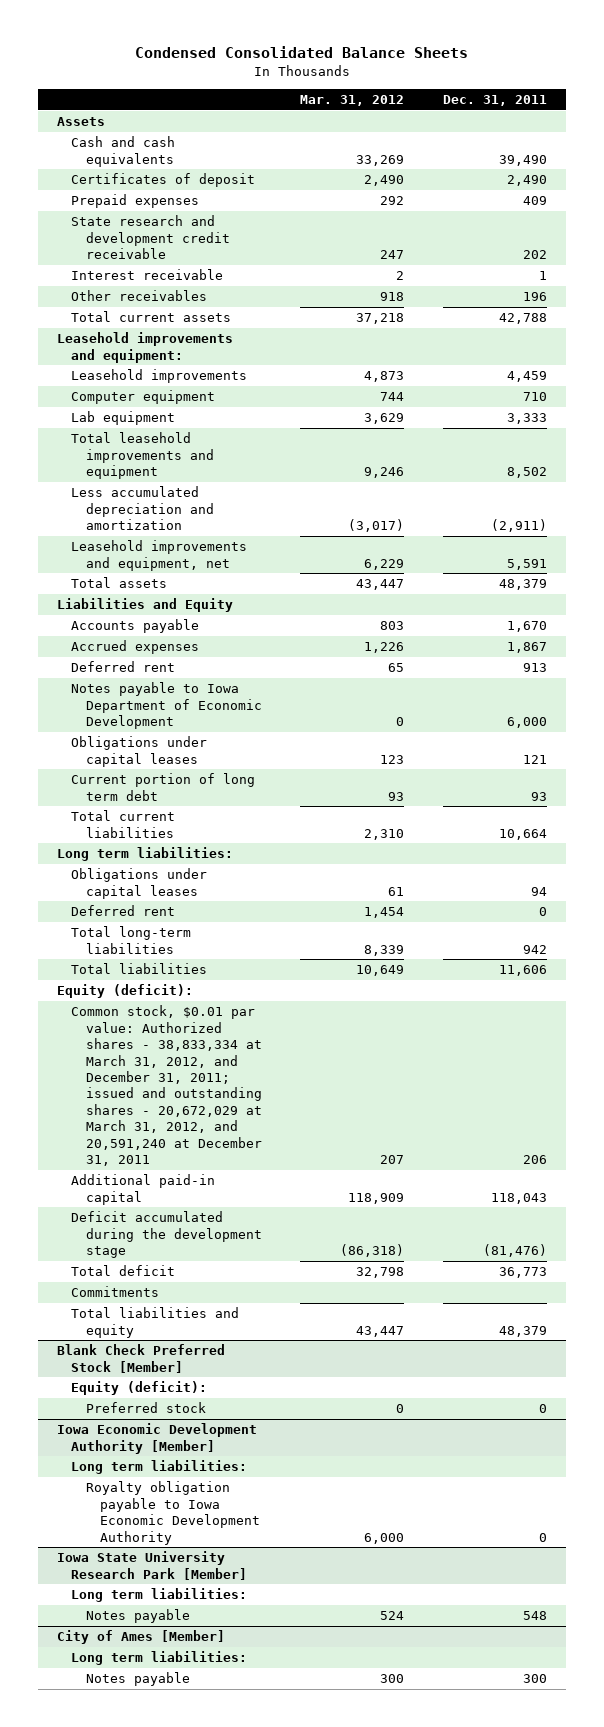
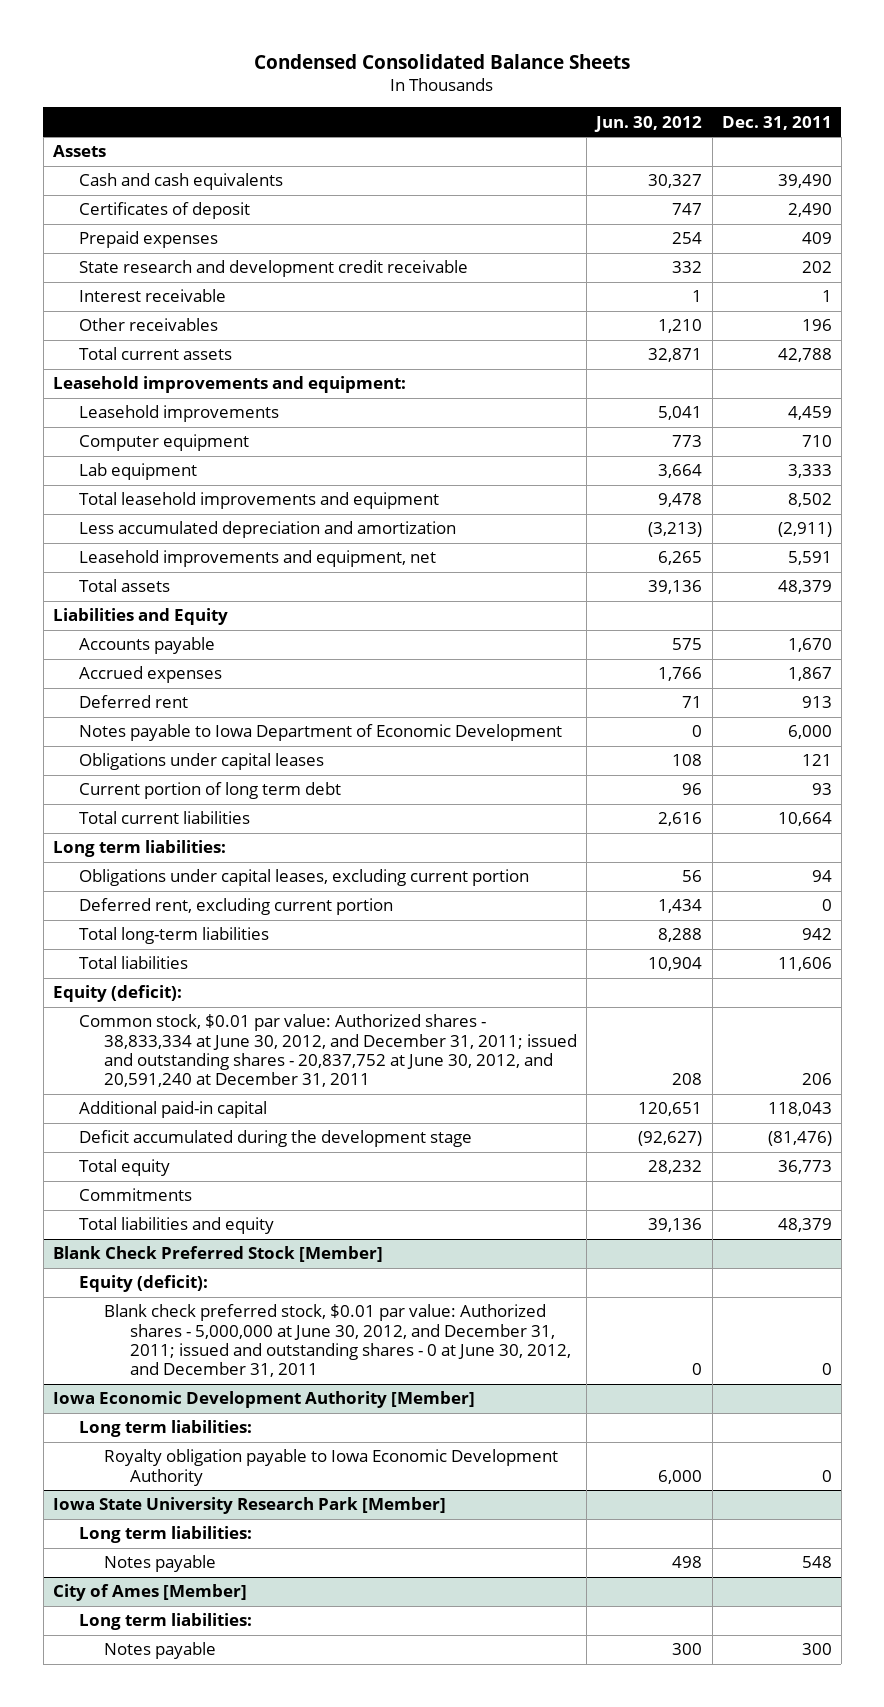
[300,95,405,107] Mar. 31, 2012 -> none
none -> [594,115,703,132] Jun. 30, 2012
[71,868,208,899] Obligations under capital leases -> [78,869,529,887] Obligations under capital leases, excluding current portion
[71,905,176,917] Deferred rent -> [78,898,393,916] Deferred rent, excluding current portion
[71,1005,262,1167] Common stock, $0.01 par value: Authorized shares - 38,833,334 at March 31, 2012, and December 31, 2011; issued and outstanding shares - 20,672,029 at March 31, 2012, and 20,591,240 at December 31, 2011 -> [78,1014,578,1087] Common stock, $0.01 par value: Authorized shares - 38,833,334 at June 30, 2012, and December 31, 2011; issued and outstanding shares - 20,837,752 at June 30, 2012, and 20,591,240 at December 31, 2011
[71,1265,176,1277] Total deficit -> [78,1159,170,1177] Total equity
[85,1402,206,1414] Preferred stock -> [104,1304,572,1377] Blank check preferred stock, $0.01 par value: Authorized shares - 5,000,000 at June 30, 2012, and December 31, 2011; issued and outstanding shares - 0 at June 30, 2012, and December 31, 2011

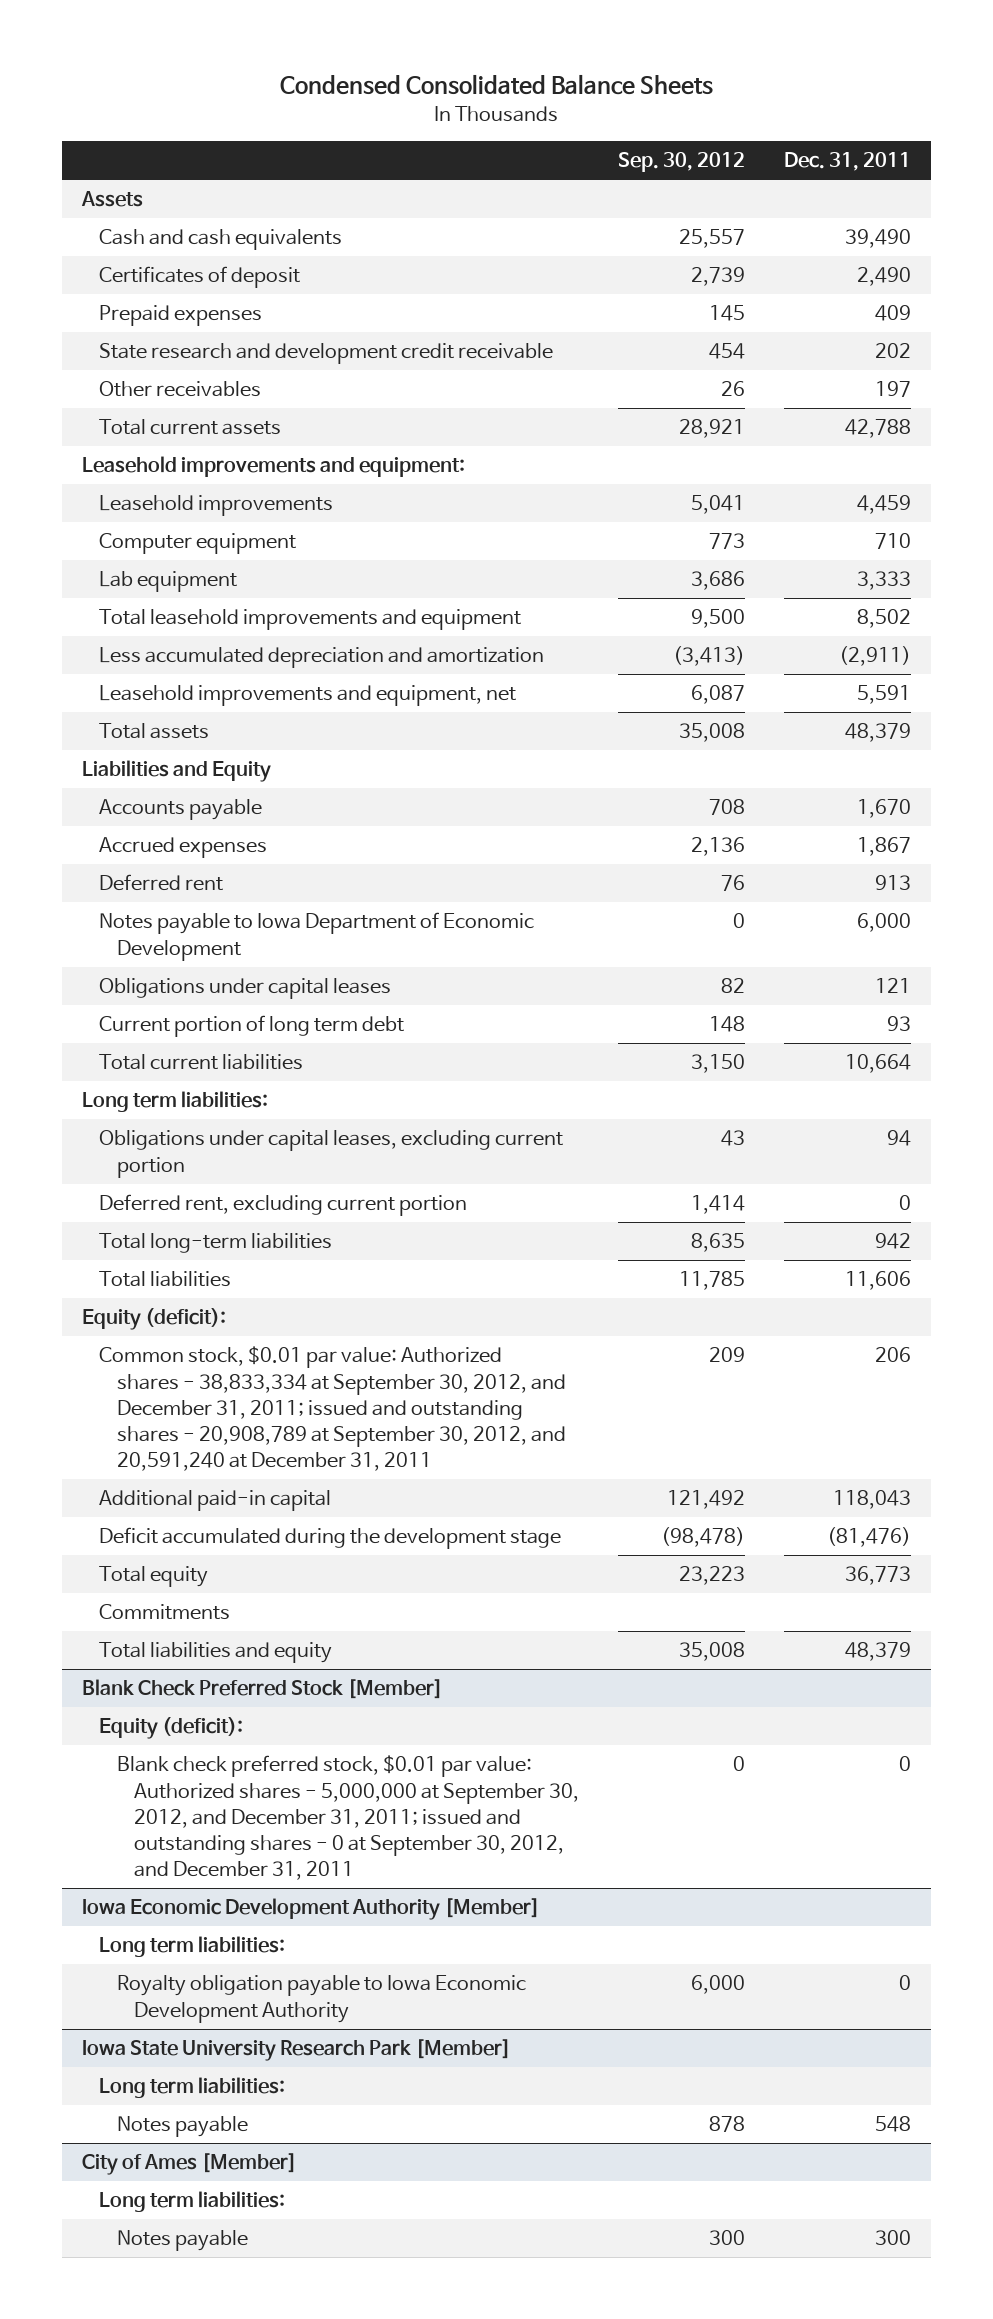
[594,115,703,132] Jun. 30, 2012 -> none
none -> [618,152,746,173] Sep. 30, 2012
[78,289,226,303] Interest receivable -> none
[801,319,832,332] 196 -> [875,381,912,398] 197
[78,1014,578,1087] Common stock, $0.01 par value: Authorized shares - 38,833,334 at June 30, 2012, and December 31, 2011; issued and outstanding shares - 20,837,752 at June 30, 2012, and 20,591,240 at December 31, 2011 -> [99,1346,566,1471] Common stock, $0.01 par value: Authorized shares - 38,833,334 at September 30, 2012, and December 31, 2011; issued and outstanding shares - 20,908,789 at September 30, 2012, and 20,591,240 at December 31, 2011
[104,1304,572,1377] Blank check preferred stock, $0.01 par value: Authorized shares - 5,000,000 at June 30, 2012, and December 31, 2011; issued and outstanding shares - 0 at June 30, 2012, and December 31, 2011 -> [116,1755,579,1880] Blank check preferred stock, $0.01 par value: Authorized shares - 5,000,000 at September 30, 2012, and December 31, 2011; issued and outstanding shares - 0 at September 30, 2012, and December 31, 2011

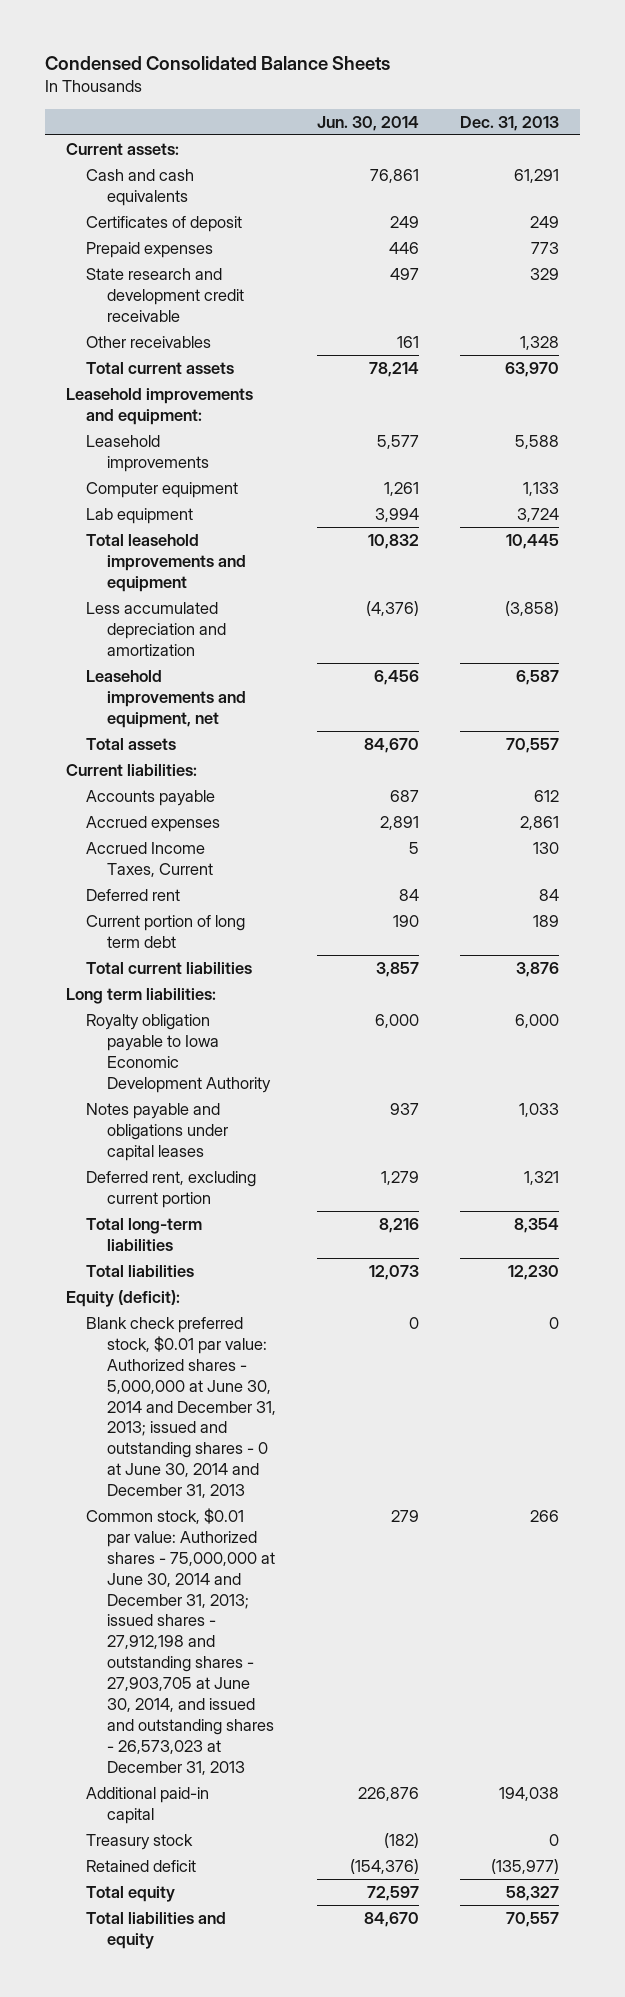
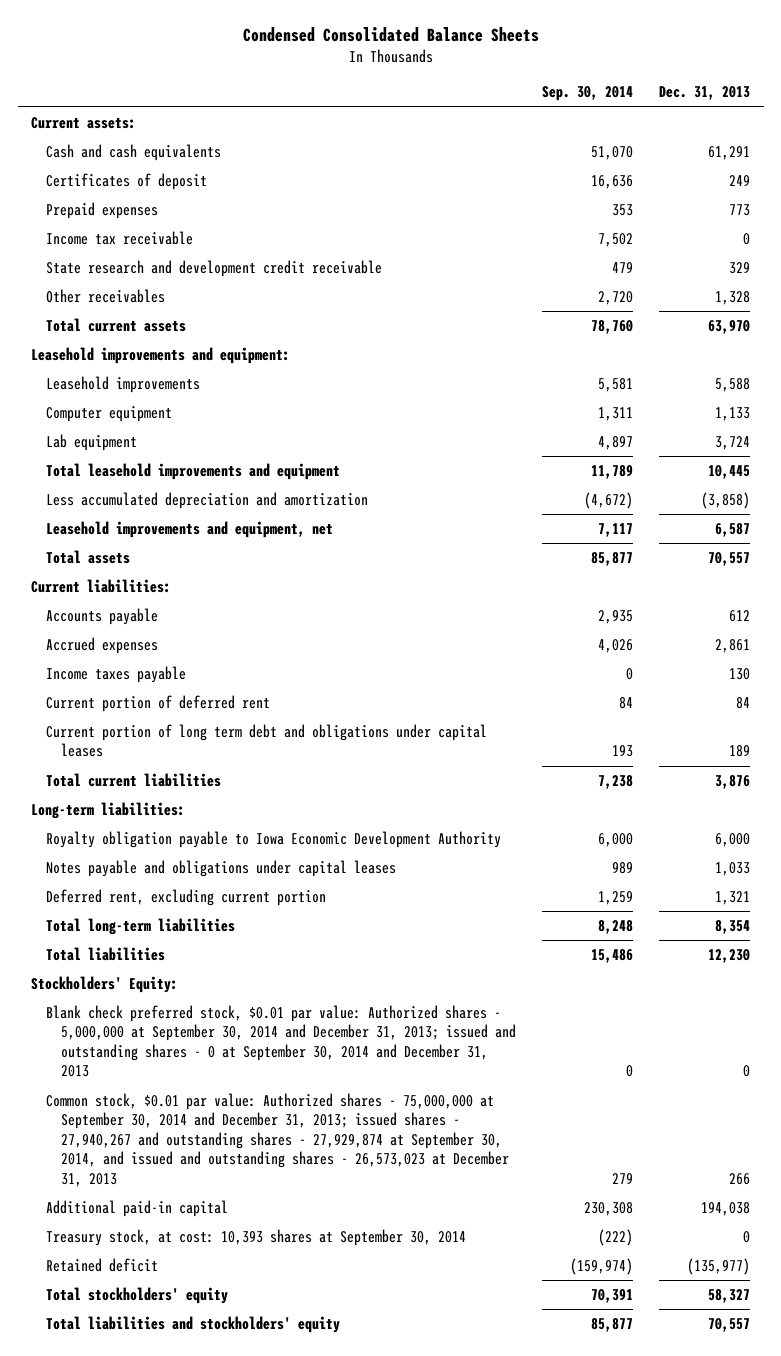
[317,115,420,131] Jun. 30, 2014 -> none
none -> [542,86,634,102] Sep. 30, 2014
none -> [45,231,193,246] Income tax receivable
[86,842,213,877] Accrued Income Taxes, Current -> [45,666,186,684] Income taxes payable
[86,889,181,902] Deferred rent -> [45,695,270,713] Current portion of deferred rent
[86,915,246,948] Current portion of long term debt -> [45,724,487,758] Current portion of long term debt and obligations under capital leases
[65,988,216,1005] Long term liabilities: -> [30,802,185,820] Long-term liabilities:
[65,1290,180,1308] Equity (deficit): -> [30,976,178,994] Stockholders' Equity:
[86,1317,276,1499] Blank check preferred stock, $0.01 par value: Authorized shares - 5,000,000 at June 30, 2014 and December 31, 2013; issued and outstanding shares - 0 at June 30, 2014 and December 31, 2013 -> [45,1005,516,1078] Blank check preferred stock, $0.01 par value: Authorized shares - 5,000,000 at September 30, 2014 and December 31, 2013; issued and outstanding shares - 0 at September 30, 2014 and December 31, 2013
[86,1508,275,1775] Common stock, $0.01 par value: Authorized shares - 75,000,000 at June 30, 2014 and December 31, 2013; issued shares - 27,912,198 and outstanding shares - 27,903,705 at June 30, 2014, and issued and outstanding shares - 26,573,023 at December 31, 2013 -> [45,1093,509,1187] Common stock, $0.01 par value: Authorized shares - 75,000,000 at September 30, 2014 and December 31, 2013; issued shares - 27,940,267 and outstanding shares - 27,929,874 at September 30, 2014, and issued and outstanding shares - 26,573,023 at December 31, 2013
[86,1834,194,1851] Treasury stock -> [45,1229,466,1247] Treasury stock, at cost: 10,393 shares at September 30, 2014
[86,1886,176,1903] Total equity -> [45,1287,228,1305] Total stockholders' equity
[86,1912,227,1949] Total liabilities and equity -> [45,1316,340,1334] Total liabilities and stockholders' equity

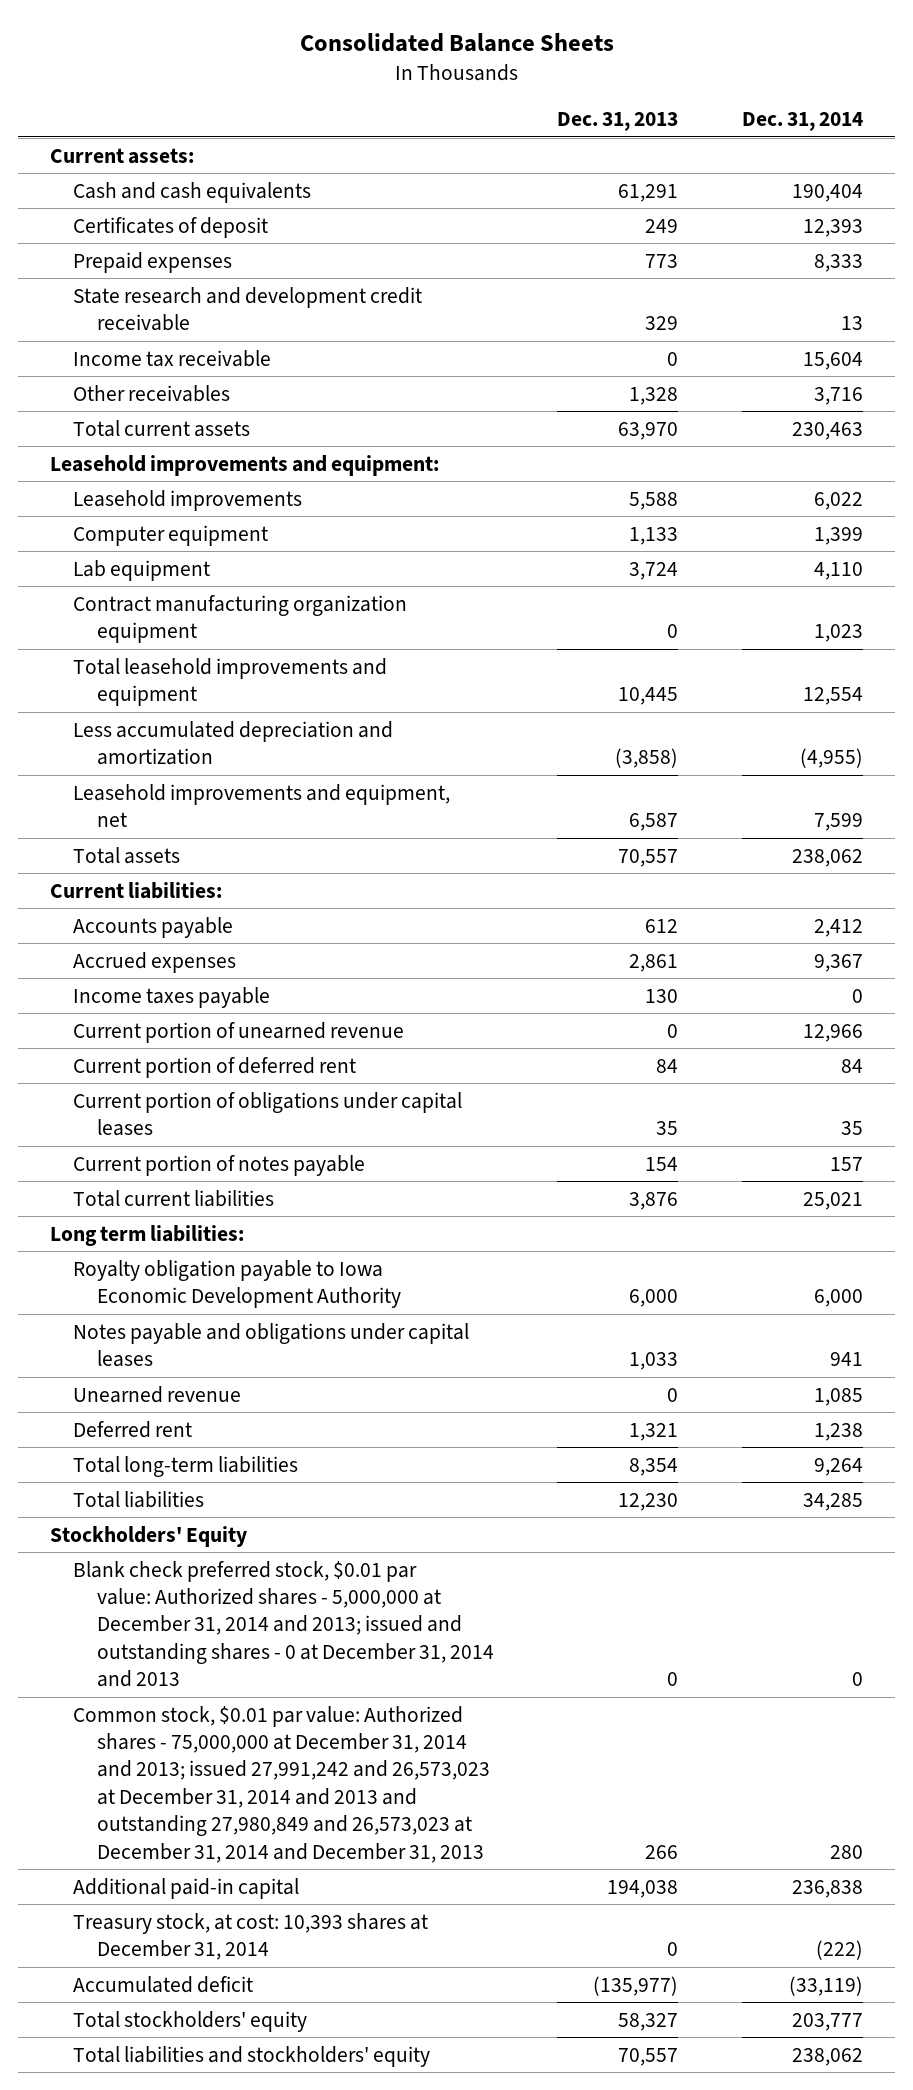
[242,27,539,43] Condensed Consolidated Balance Sheets -> [299,33,614,53] Consolidated Balance Sheets
[542,86,634,102] Sep. 30, 2014 -> none
none -> [742,112,864,132] Dec. 31, 2014
[45,231,193,246] Income tax receivable -> [73,349,272,367] Income tax receivable
none -> [73,594,408,644] Contract manufacturing organization equipment
none -> [73,1021,405,1043] Current portion of unearned revenue
none -> [73,1091,463,1137] Current portion of obligations under capital leases
[45,724,487,758] Current portion of long term debt and obligations under capital leases -> [73,1154,366,1176] Current portion of notes payable
[729,745,751,758] 189 -> [645,1156,679,1171] 154
[30,802,185,820] Long-term liabilities: -> [50,1224,245,1246] Long term liabilities:
none -> [73,1385,242,1403] Unearned revenue
[45,889,326,907] Deferred rent, excluding current portion -> [73,1420,193,1438] Deferred rent
[30,976,178,994] Stockholders' Equity: -> [50,1525,248,1547] Stockholders' Equity
[45,1005,516,1078] Blank check preferred stock, $0.01 par value: Authorized shares - 5,000,000 at September 30, 2014 and December 31, 2013; issued and outstanding shares - 0 at September 30, 2014 and December 31, 2013 -> [73,1560,494,1688] Blank check preferred stock, $0.01 par value: Authorized shares - 5,000,000 at December 31, 2014 and 2013; issued and outstanding shares - 0 at December 31, 2014 and 2013
[45,1093,509,1187] Common stock, $0.01 par value: Authorized shares - 75,000,000 at September 30, 2014 and December 31, 2013; issued shares - 27,940,267 and outstanding shares - 27,929,874 at September 30, 2014, and issued and outstanding shares - 26,573,023 at December 31, 2013 -> [73,1705,490,1863] Common stock, $0.01 par value: Authorized shares - 75,000,000 at December 31, 2014 and 2013; issued 27,991,242 and 26,573,023 at December 31, 2014 and 2013 and outstanding 27,980,849 and 26,573,023 at December 31, 2014 and December 31, 2013
[45,1229,466,1247] Treasury stock, at cost: 10,393 shares at September 30, 2014 -> [73,1912,429,1961] Treasury stock, at cost: 10,393 shares at December 31, 2014
[45,1258,158,1273] Retained deficit -> [73,1975,254,1993] Accumulated deficit

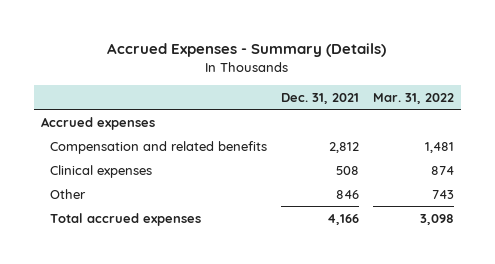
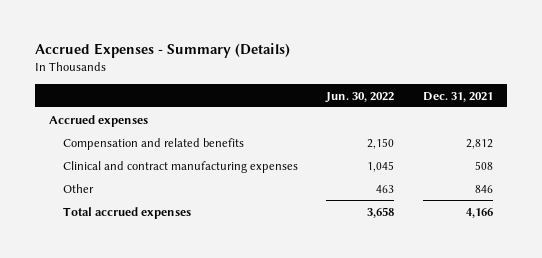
[372,92,454,104] Mar. 31, 2022 -> none
none -> [325,91,395,103] Jun. 30, 2022
[50,164,153,178] Clinical expenses -> none
none -> [62,160,298,173] Clinical and contract manufacturing expenses

